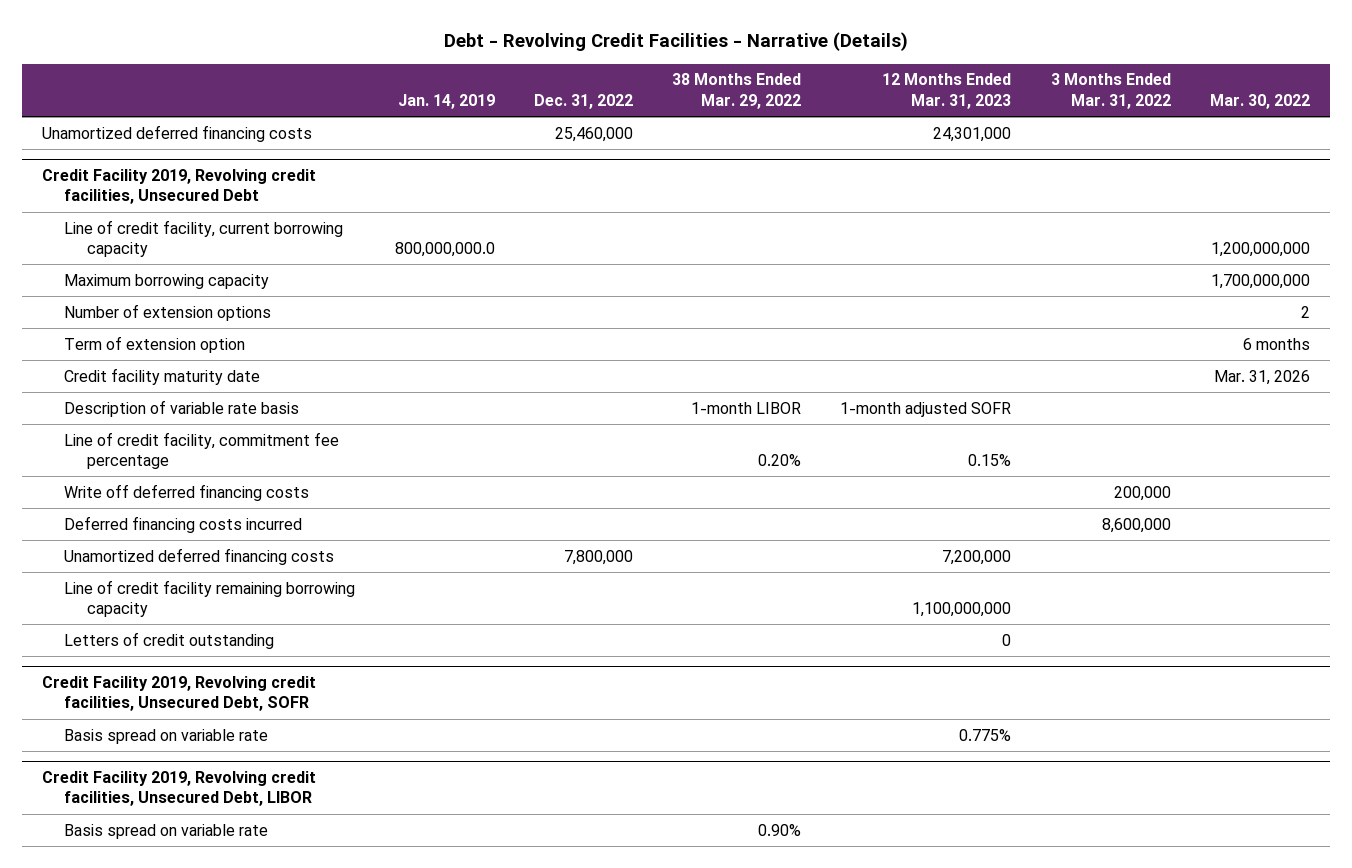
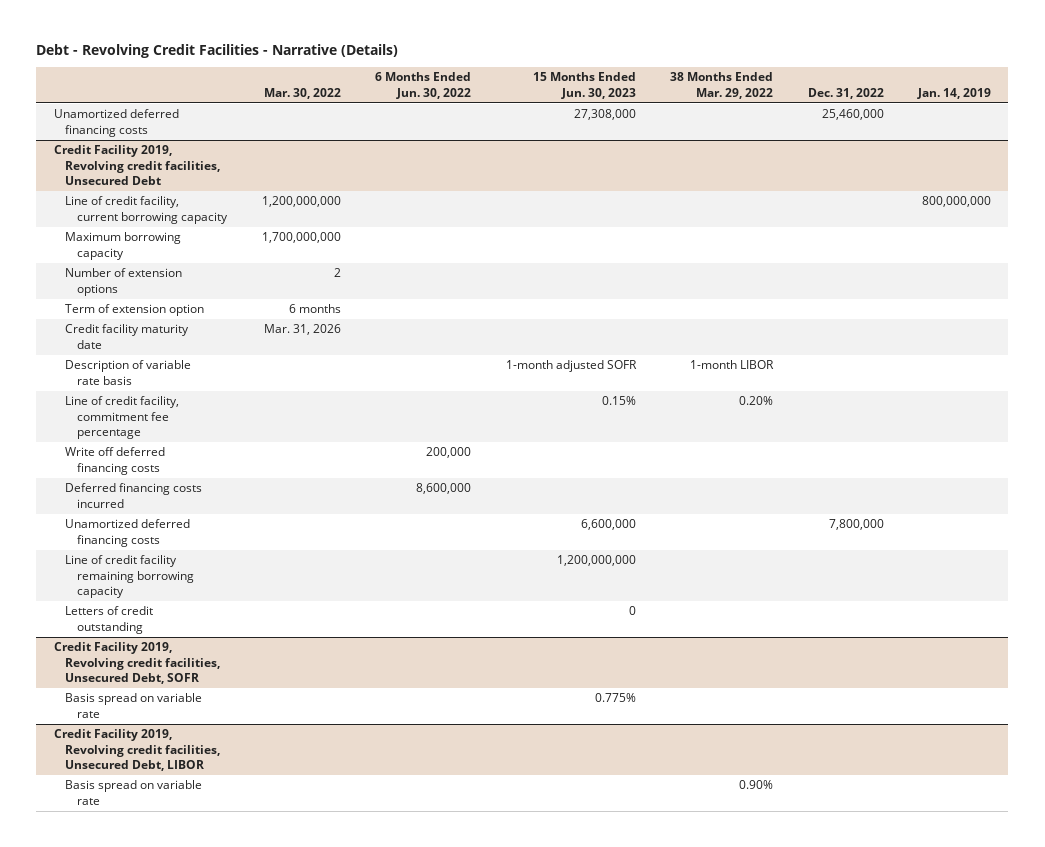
[882,73,1012,109] 12 Months Ended Mar. 31, 2023 -> none
[1050,73,1171,109] 3 Months Ended Mar. 31, 2022 -> none
none -> [375,72,472,99] 6 Months Ended Jun. 30, 2022
none -> [532,72,636,99] 15 Months Ended Jun. 30, 2023
[394,242,495,258] 800,000,000.0 -> [922,196,992,208] 800,000,000

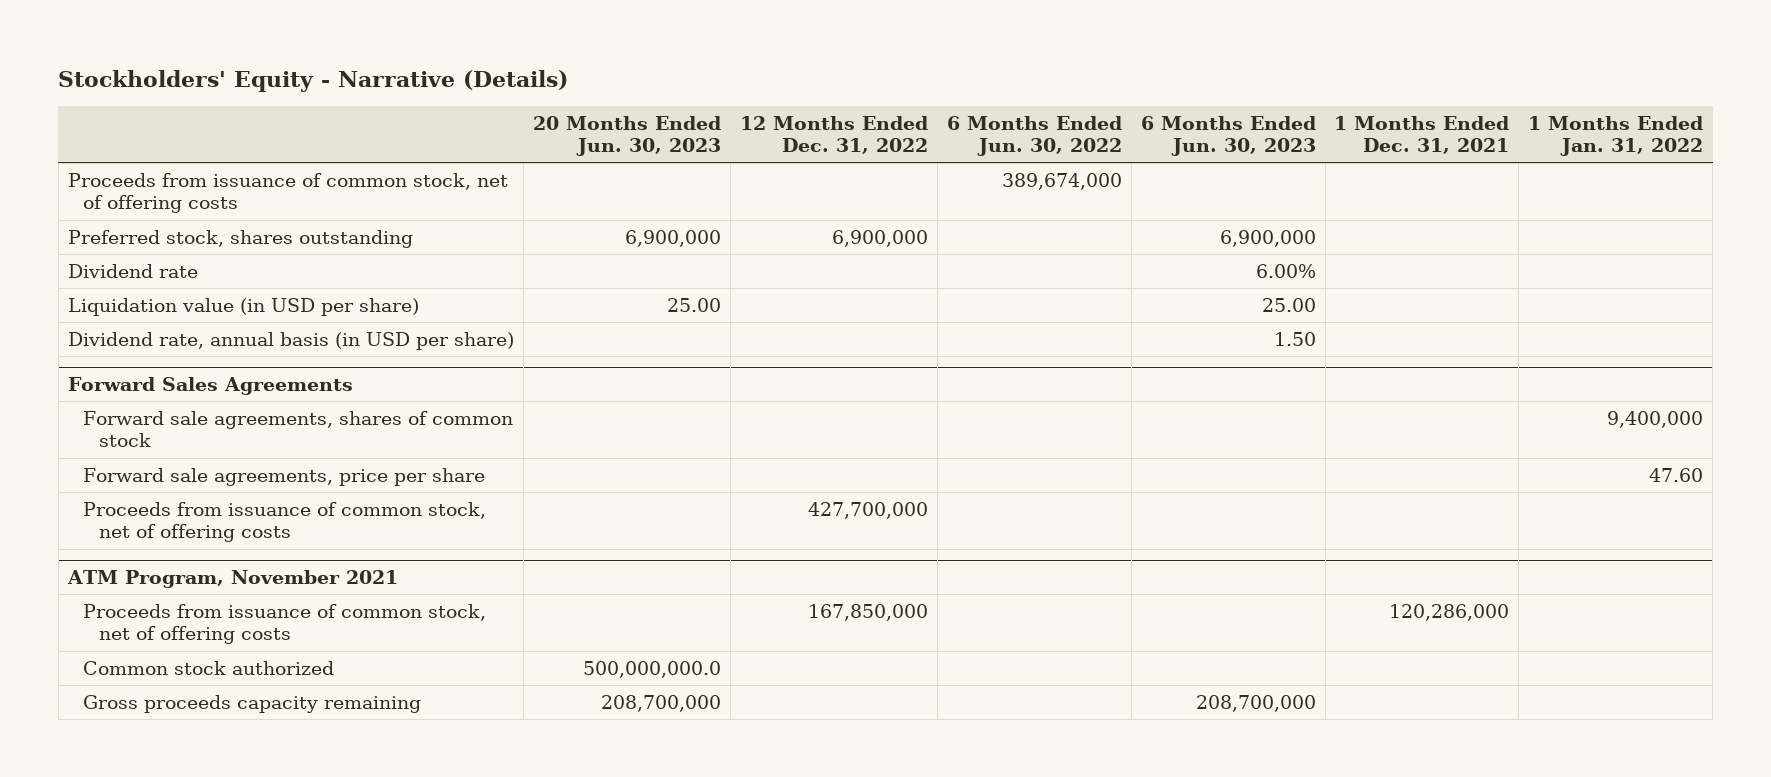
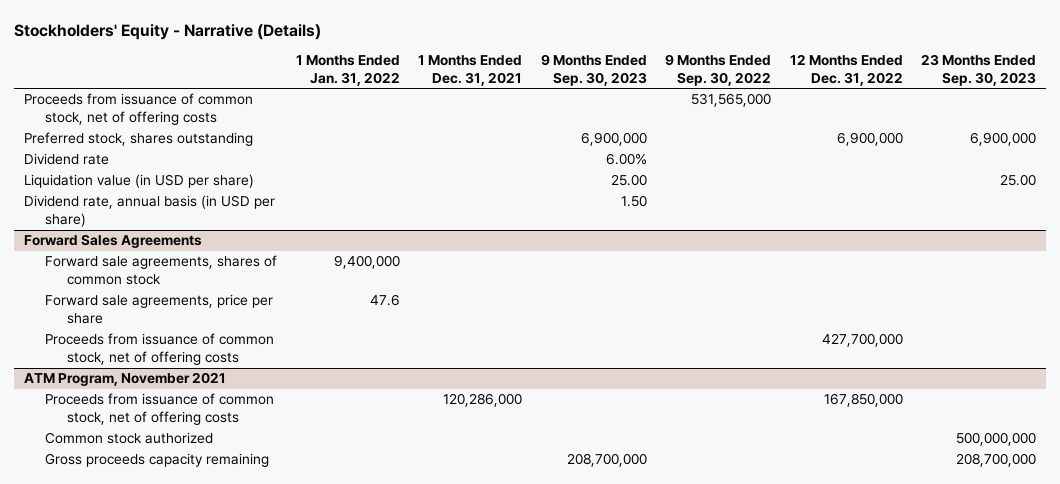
[532,115,721,156] 20 Months Ended Jun. 30, 2023 -> none
[946,115,1122,156] 6 Months Ended Jun. 30, 2022 -> none
[1140,115,1316,156] 6 Months Ended Jun. 30, 2023 -> none
none -> [540,54,647,86] 9 Months Ended Sep. 30, 2023
none -> [665,54,772,86] 9 Months Ended Sep. 30, 2022
none -> [921,54,1037,86] 23 Months Ended Sep. 30, 2023
[1649,467,1704,482] 47.60 -> [369,294,400,307] 47.6

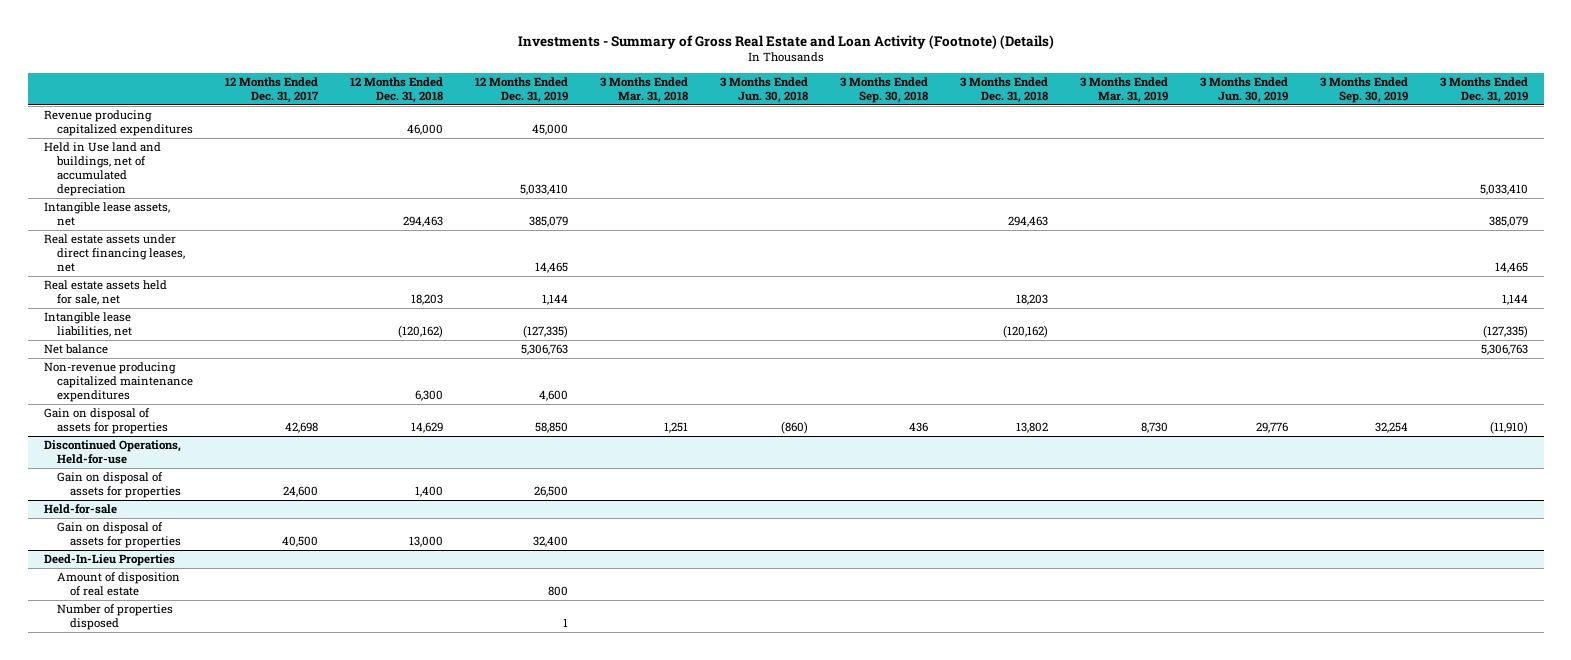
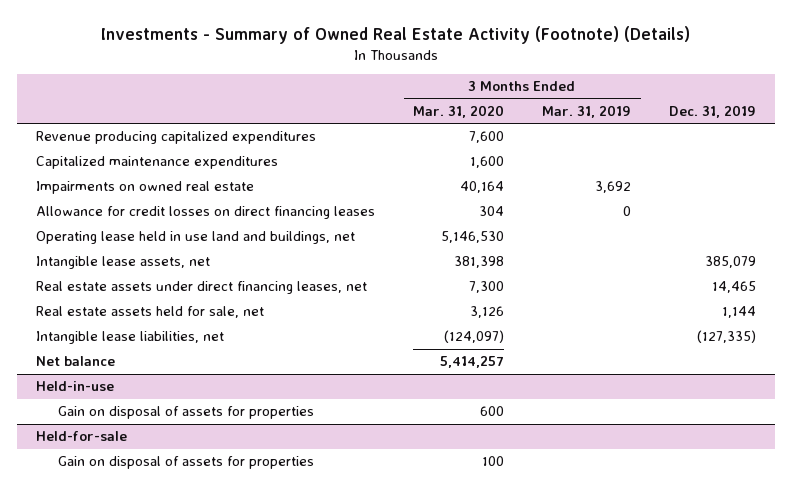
[517,34,1054,49] Investments - Summary of Gross Real Estate and Loan Activity (Footnote) (Details) -> [101,25,691,44] Investments - Summary of Owned Real Estate Activity (Footnote) (Details)
[224,76,319,103] 12 Months Ended Dec. 31, 2017 -> none
[349,76,443,103] 12 Months Ended Dec. 31, 2018 -> none
[474,76,568,103] 12 Months Ended Dec. 31, 2019 -> none
[599,76,688,103] 3 Months Ended Mar. 31, 2018 -> none
[719,76,808,103] 3 Months Ended Jun. 30, 2018 -> none
[839,76,928,103] 3 Months Ended Sep. 30, 2018 -> none
[959,76,1048,103] 3 Months Ended Dec. 31, 2018 -> none
[1199,76,1288,103] 3 Months Ended Jun. 30, 2019 -> none
[1319,76,1408,103] 3 Months Ended Sep. 30, 2019 -> none
[1439,76,1528,103] 3 Months Ended Dec. 31, 2019 -> none
none -> [413,105,505,119] Mar. 31, 2020
none -> [669,105,757,119] Dec. 31, 2019
none -> [36,156,279,170] Capitalized maintenance expenditures
none -> [36,181,255,195] Impairments on owned real estate
none -> [36,206,376,220] Allowance for credit losses on direct financing leases
[43,142,161,197] Held in Use land and buildings, net of accumulated depreciation -> [36,231,356,245] Operating lease held in use land and buildings, net
[43,362,193,403] Non-revenue producing capitalized maintenance expenditures -> none
[43,408,168,435] Gain on disposal of assets for properties -> none
[43,440,181,465] Discontinued Operations, Held-for-use -> [36,381,115,392] Held-in-use
[43,554,175,567] Deed-In-Lieu Properties -> none
[56,572,180,597] Amount of disposition of real estate -> none
[56,604,173,631] Number of properties disposed -> none

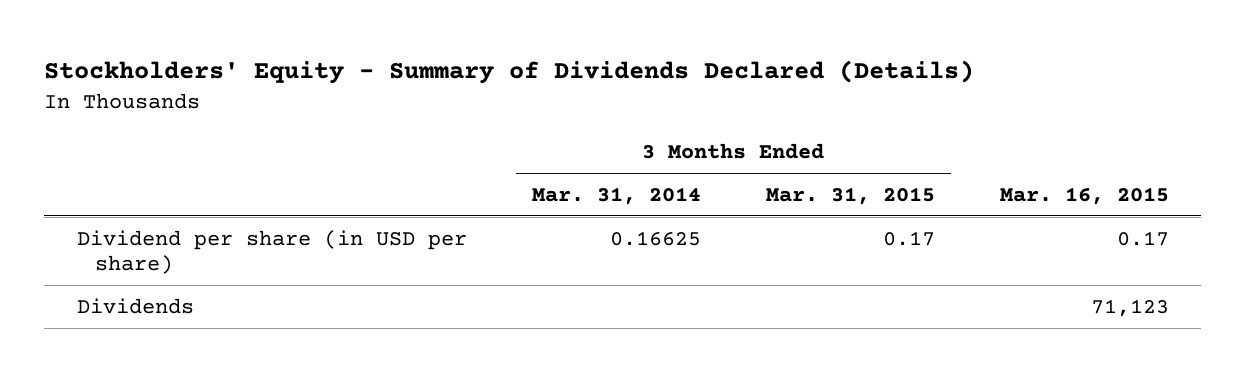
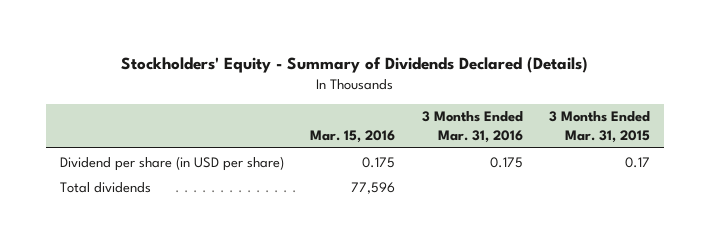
[531,186,701,205] Mar. 31, 2014 -> none
[999,186,1169,205] Mar. 16, 2015 -> none
none -> [310,129,396,143] Mar. 15, 2016
none -> [421,111,523,143] 3 Months Ended Mar. 31, 2016
[76,297,194,314] Dividends -> [59,181,151,193] Total dividends

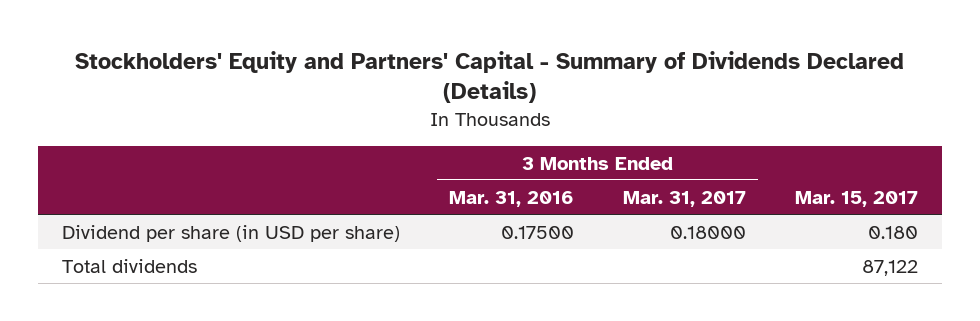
[120,57,588,74] Stockholders' Equity - Summary of Dividends Declared (Details) -> [75,50,905,104] Stockholders' Equity and Partners' Capital - Summary of Dividends Declared (Details)
[310,129,396,143] Mar. 15, 2016 -> none
[549,111,651,143] 3 Months Ended Mar. 31, 2015 -> none
none -> [622,190,746,207] Mar. 31, 2017
none -> [794,190,918,207] Mar. 15, 2017
[489,156,523,168] 0.175 -> [501,225,575,239] 0.17500

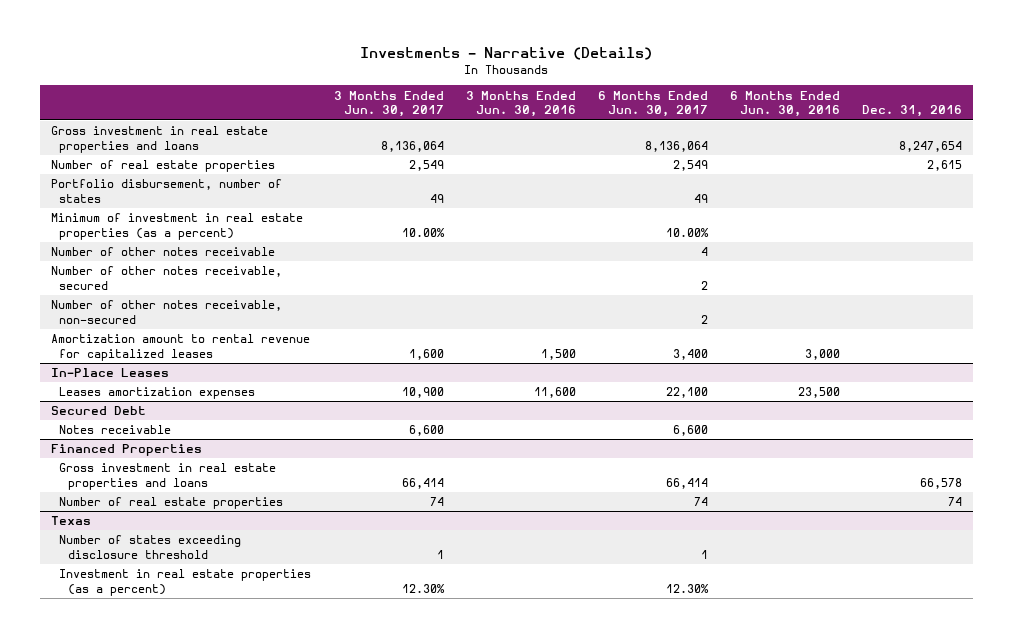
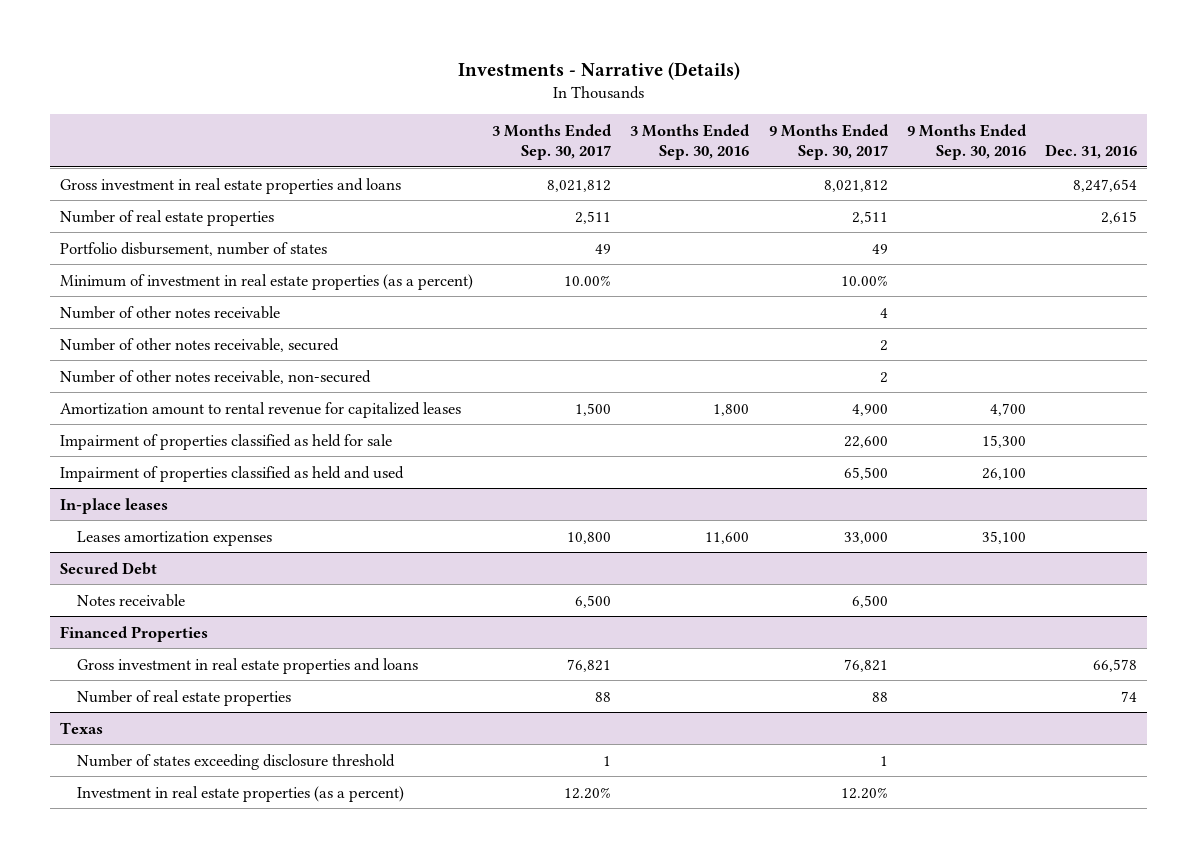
[333,90,444,118] 3 Months Ended Jun. 30, 2017 -> none
[465,90,576,118] 3 Months Ended Jun. 30, 2016 -> none
[597,90,708,118] 6 Months Ended Jun. 30, 2017 -> none
[729,90,840,118] 6 Months Ended Jun. 30, 2016 -> none
none -> [492,124,613,160] 3 Months Ended Sep. 30, 2017
none -> [630,124,751,160] 3 Months Ended Sep. 30, 2016
none -> [768,124,889,160] 9 Months Ended Sep. 30, 2017
none -> [906,124,1027,160] 9 Months Ended Sep. 30, 2016
none -> [59,433,392,450] Impairment of properties classified as held for sale
none -> [59,465,404,482] Impairment of properties classified as held and used
[50,368,169,378] In-Place Leases -> [59,497,168,514] In-place leases

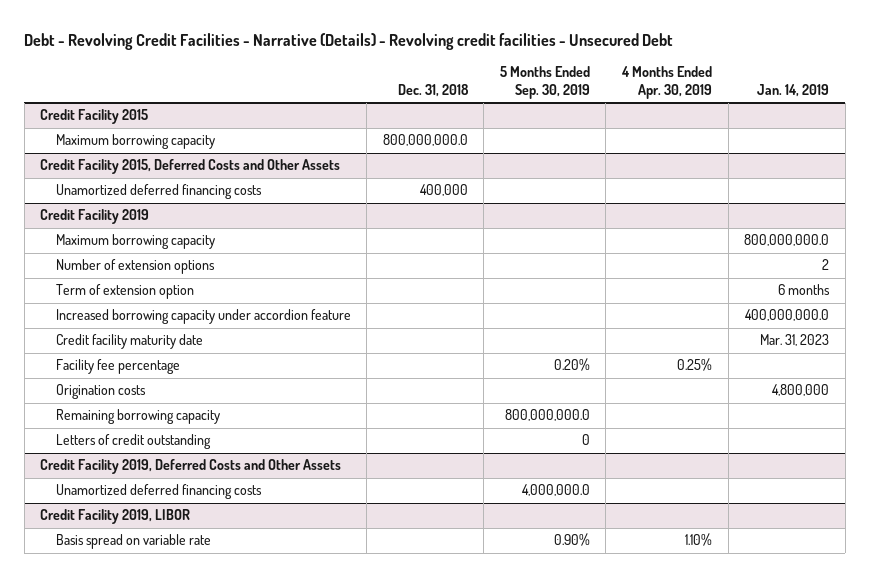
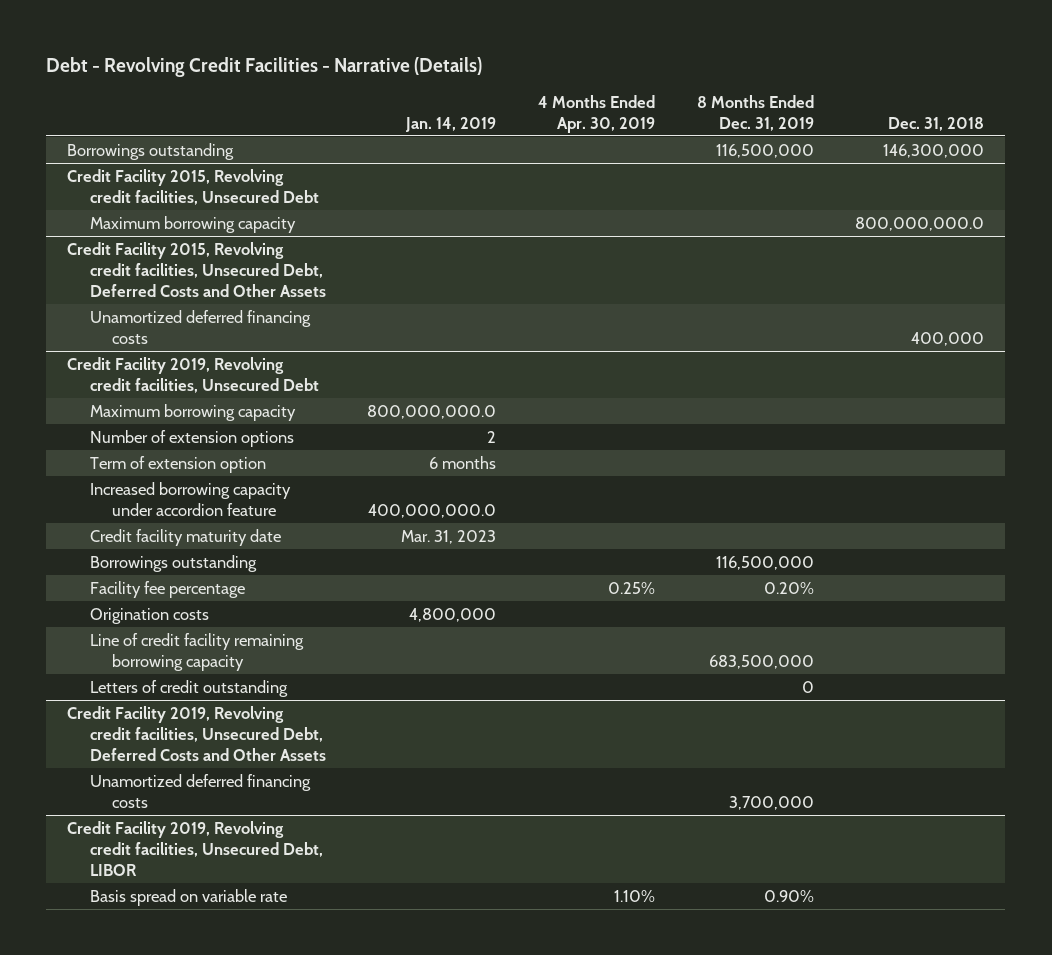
[24,33,674,51] Debt - Revolving Credit Facilities - Narrative (Details) - Revolving credit facilities - Unsecured Debt -> [46,57,483,78] Debt - Revolving Credit Facilities - Narrative (Details)
[499,66,590,99] 5 Months Ended Sep. 30, 2019 -> none
none -> [696,94,814,131] 8 Months Ended Dec. 31, 2019
none -> [67,142,235,160] Borrowings outstanding
[40,109,149,125] Credit Facility 2015 -> [67,168,319,205] Credit Facility 2015, Revolving credit facilities, Unsecured Debt
[40,159,341,175] Credit Facility 2015, Deferred Costs and Other Assets -> [67,241,326,297] Credit Facility 2015, Revolving credit facilities, Unsecured Debt, Deferred Costs and Other Assets
[40,209,150,225] Credit Facility 2019 -> [67,356,319,393] Credit Facility 2019, Revolving credit facilities, Unsecured Debt
none -> [89,554,257,572] Borrowings outstanding
[55,409,220,425] Remaining borrowing capacity -> [89,632,304,671] Line of credit facility remaining borrowing capacity
[40,459,342,475] Credit Facility 2019, Deferred Costs and Other Assets -> [67,705,326,761] Credit Facility 2019, Revolving credit facilities, Unsecured Debt, Deferred Costs and Other Assets
[40,509,191,525] Credit Facility 2019, LIBOR -> [67,820,323,876] Credit Facility 2019, Revolving credit facilities, Unsecured Debt, LIBOR

